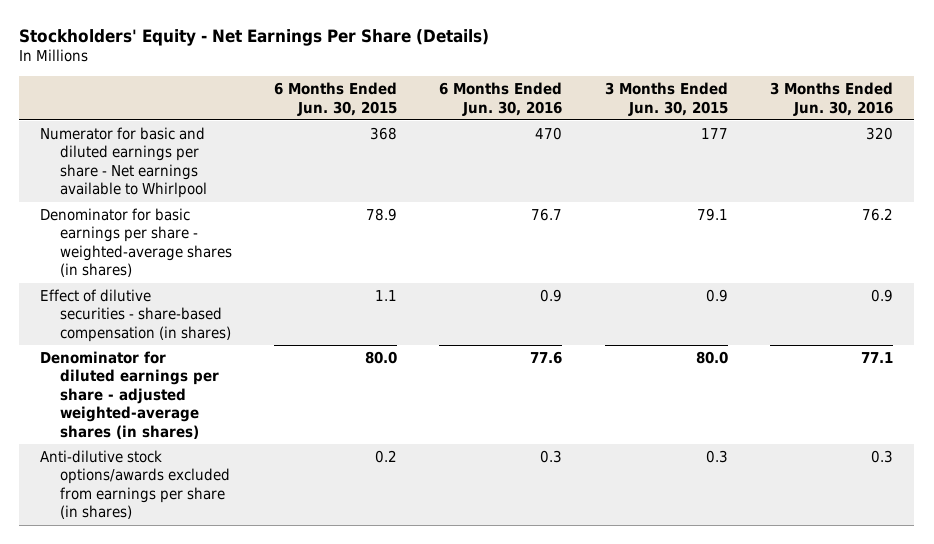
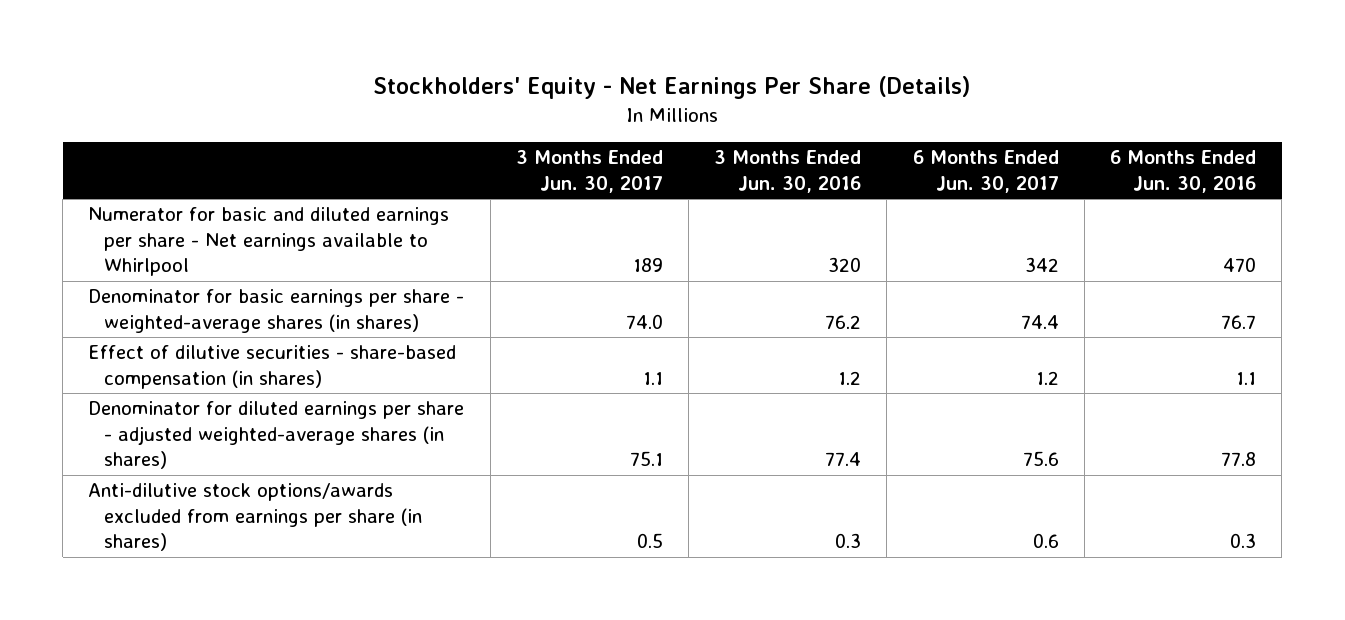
[274,82,398,116] 6 Months Ended Jun. 30, 2015 -> none
[604,82,728,116] 3 Months Ended Jun. 30, 2015 -> none
none -> [515,150,663,193] 3 Months Ended Jun. 30, 2017
none -> [912,150,1059,193] 6 Months Ended Jun. 30, 2017
[540,289,563,303] 0.9 -> [1236,371,1257,385] 1.1
[871,289,894,303] 0.9 -> [838,370,862,385] 1.2
[530,351,563,365] 77.6 -> [1221,452,1257,467] 77.8
[861,352,894,364] 77.1 -> [825,452,862,467] 77.4

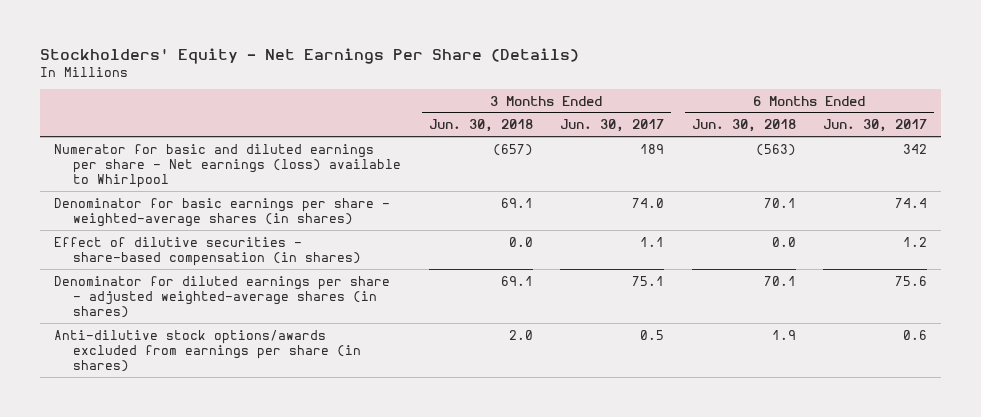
[714,150,862,193] 3 Months Ended Jun. 30, 2016 -> none
[1110,150,1257,193] 6 Months Ended Jun. 30, 2016 -> none
none -> [428,119,533,133] Jun. 30, 2018
none -> [691,119,796,133] Jun. 30, 2018
[88,207,450,277] Numerator for basic and diluted earnings per share - Net earnings available to Whirlpool -> [54,143,402,189] Numerator for basic and diluted earnings per share - Net earnings (loss) available to Whirlpool

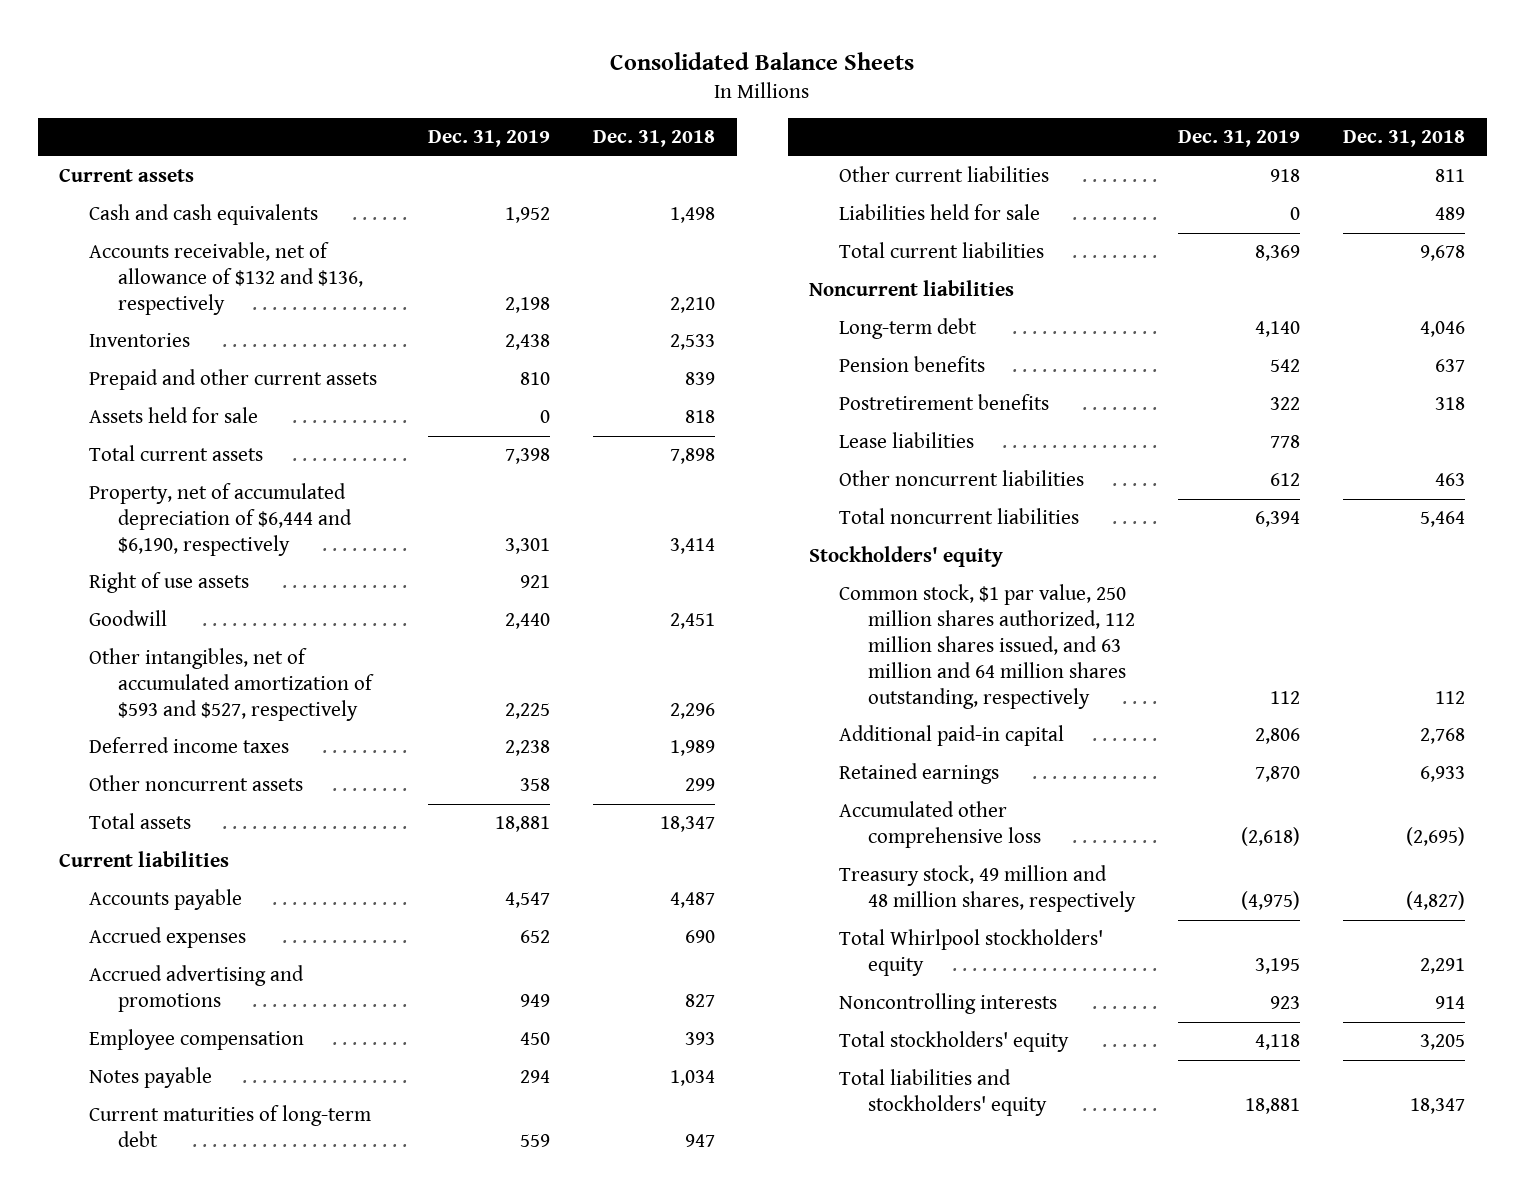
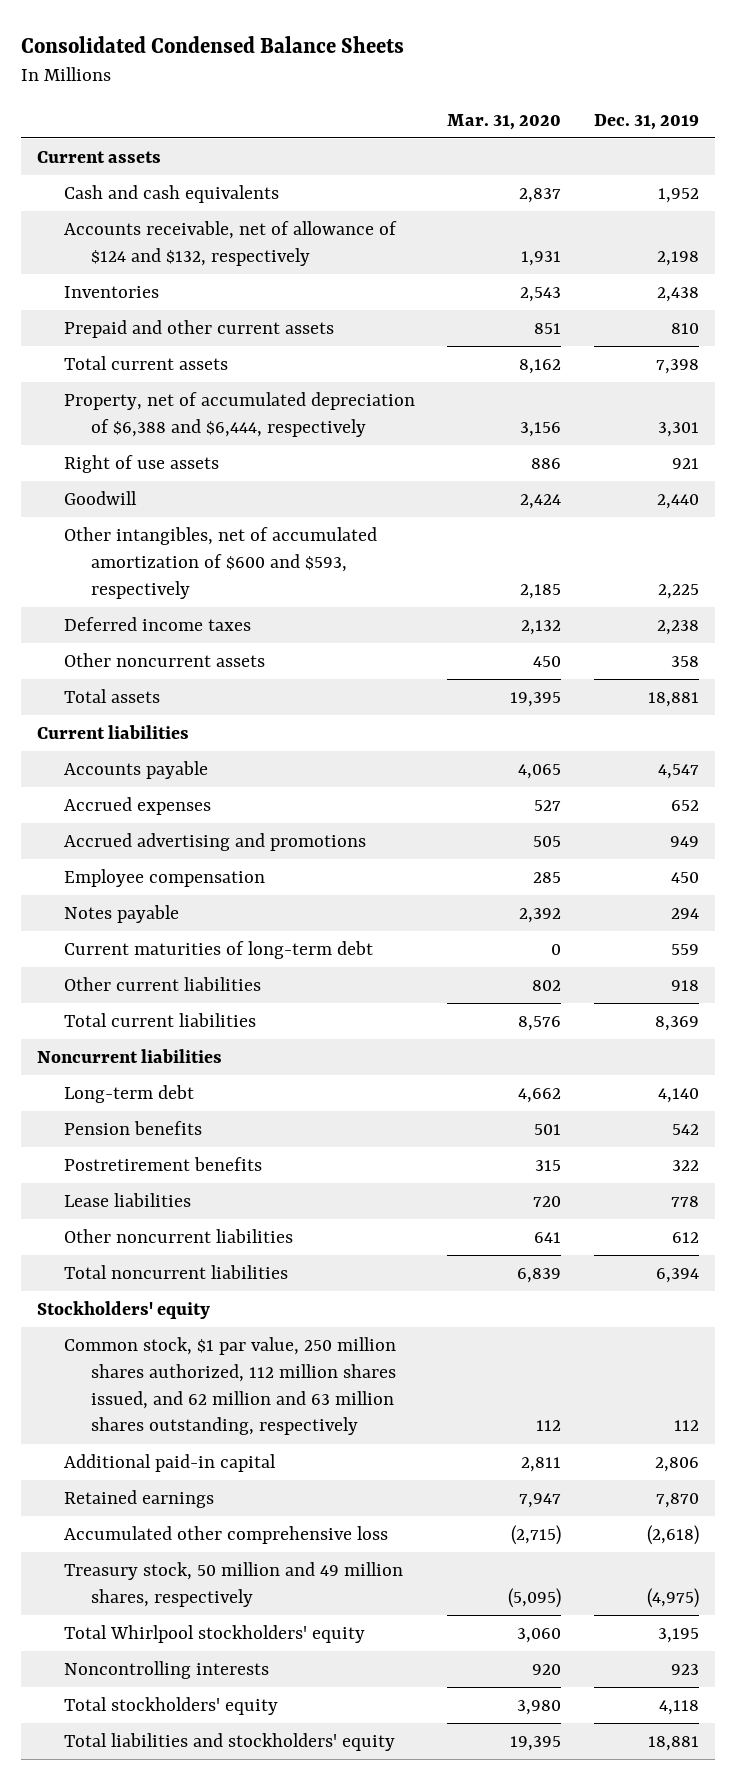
[610,51,915,70] Consolidated Balance Sheets -> [21,36,405,54] Consolidated Condensed Balance Sheets
[593,130,716,148] Dec. 31, 2018 -> none
none -> [447,113,562,130] Mar. 31, 2020
[88,242,364,315] Accounts receivable, net of allowance of $132 and $136, respectively -> [64,220,398,266] Accounts receivable, net of allowance of $124 and $132, respectively
[88,407,258,424] Assets held for sale -> none
[88,483,353,556] Property, net of accumulated depreciation of $6,444 and $6,190, respectively -> [64,391,416,437] Property, net of accumulated depreciation of $6,388 and $6,444, respectively
[88,648,375,721] Other intangibles, net of accumulated amortization of $593 and $527, respectively -> [64,526,378,599] Other intangibles, net of accumulated amortization of $600 and $593, respectively
[838,204,1040,221] Liabilities held for sale -> none
[838,584,1136,709] Common stock, $1 par value, 250 million shares authorized, 112 million shares issued, and 63 million and 64 million shares outstanding, respectively -> [64,1336,397,1436] Common stock, $1 par value, 250 million shares authorized, 112 million shares issued, and 62 million and 63 million shares outstanding, respectively
[838,865,1137,913] Treasury stock, 49 million and 48 million shares, respectively -> [64,1561,404,1607] Treasury stock, 50 million and 49 million shares, respectively

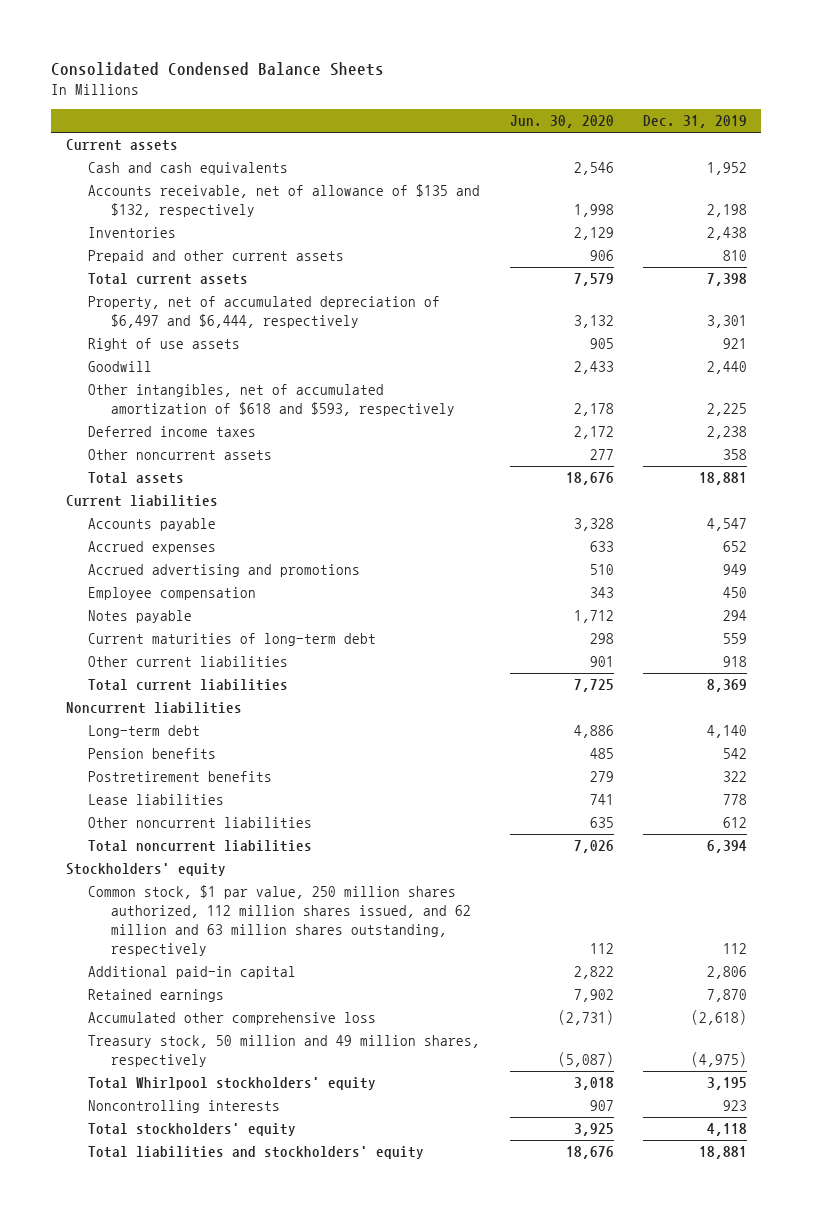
[447,113,562,130] Mar. 31, 2020 -> none
none -> [509,115,614,129] Jun. 30, 2020
[64,220,398,266] Accounts receivable, net of allowance of $124 and $132, respectively -> [88,184,481,218] Accounts receivable, net of allowance of $135 and $132, respectively
[64,391,416,437] Property, net of accumulated depreciation of $6,388 and $6,444, respectively -> [88,296,441,329] Property, net of accumulated depreciation of $6,497 and $6,444, respectively
[64,526,378,599] Other intangibles, net of accumulated amortization of $600 and $593, respectively -> [88,384,455,417] Other intangibles, net of accumulated amortization of $618 and $593, respectively

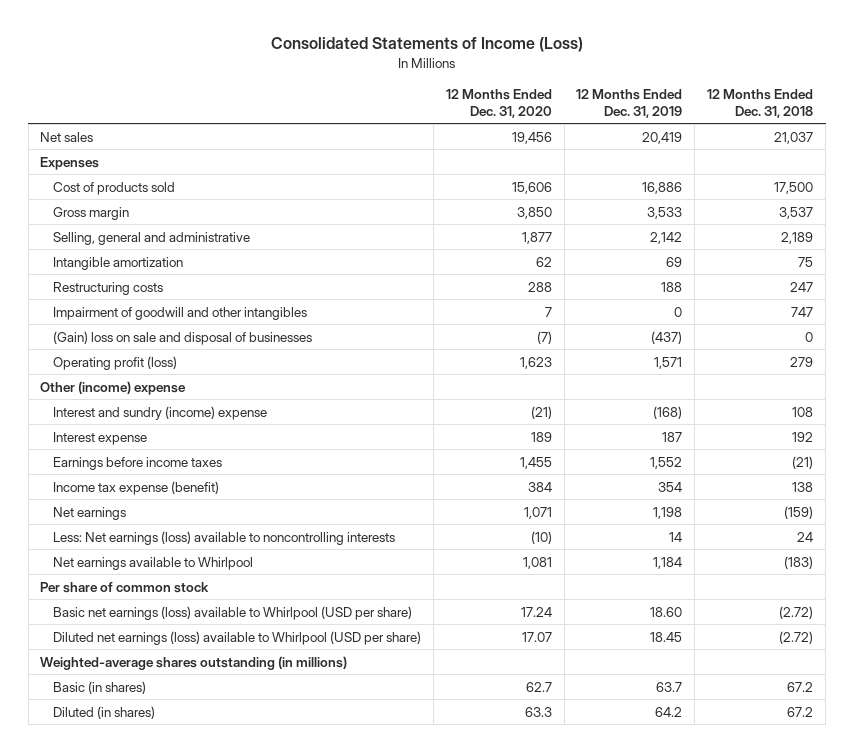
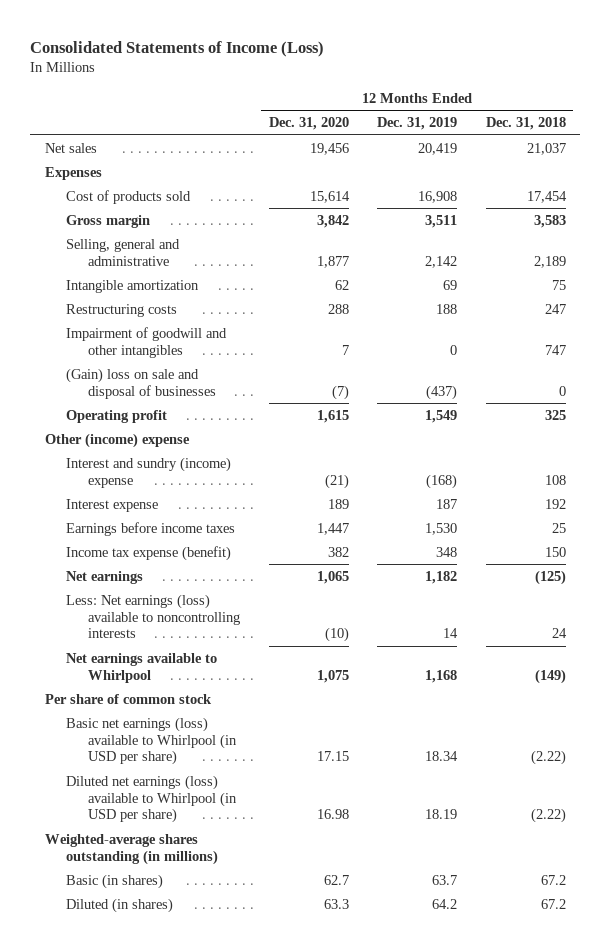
[511,181,552,194] 15,606 -> [309,190,350,203] 15,614
[642,181,683,194] 16,886 -> [418,190,458,203] 16,908
[774,181,814,194] 17,500 -> [526,190,567,203] 17,454
[516,206,552,219] 3,850 -> [316,214,349,228] 3,842
[647,206,683,219] 3,533 -> [425,214,458,228] 3,511
[779,206,814,219] 3,537 -> [533,214,566,228] 3,583
[53,355,178,370] Operating profit (loss) -> [66,409,168,423] Operating profit
[519,356,552,369] 1,623 -> [316,409,349,423] 1,615
[654,356,683,369] 1,571 -> [425,409,458,423] 1,549
[790,356,814,367] 279 -> [544,409,566,420] 325
[519,456,552,469] 1,455 -> [316,522,349,535] 1,447
[650,456,683,469] 1,552 -> [425,522,458,535] 1,530
[792,455,814,469] (21) -> [551,522,566,533] 25
[527,481,552,492] 384 -> [327,546,349,557] 382
[658,481,683,492] 354 -> [436,546,458,557] 348
[792,481,814,492] 138 -> [544,546,566,557] 150
[523,506,552,519] 1,071 -> [316,570,349,584] 1,065
[653,506,683,519] 1,198 -> [425,570,458,584] 1,182
[784,505,814,519] (159) -> [534,569,566,585] (125)
[522,556,552,569] 1,081 -> [316,669,349,683] 1,075
[653,556,683,569] 1,184 -> [425,669,458,683] 1,168
[784,555,814,569] (183) -> [534,668,566,684] (149)
[53,605,413,620] Basic net earnings (loss) available to Whirlpool (USD per share) -> [66,716,238,766] Basic net earnings (loss) available to Whirlpool (in USD per share)
[520,606,552,617] 17.24 -> [316,751,349,762] 17.15
[650,606,683,617] 18.60 -> [425,751,459,762] 18.34
[779,605,814,619] (2.72) -> [530,750,566,766] (2.22)
[53,630,422,645] Diluted net earnings (loss) available to Whirlpool (USD per share) -> [66,774,238,824] Diluted net earnings (loss) available to Whirlpool (in USD per share)
[521,631,552,642] 17.07 -> [316,809,349,820] 16.98
[650,631,683,642] 18.45 -> [425,809,458,820] 18.19
[779,630,814,644] (2.72) -> [530,808,566,824] (2.22)

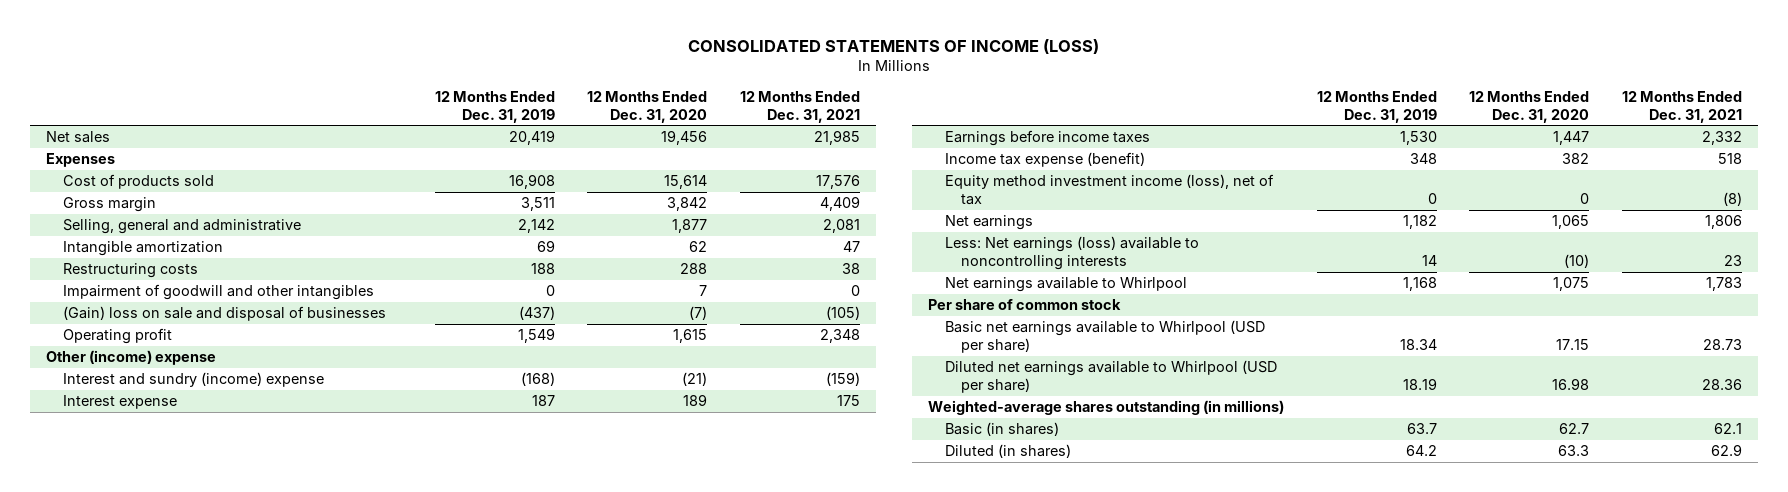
[30,40,325,57] Consolidated Statements of Income (Loss) -> [687,39,1099,55] CONSOLIDATED STATEMENTS OF INCOME (LOSS)
[485,117,566,131] Dec. 31, 2018 -> none
none -> [739,91,860,123] 12 Months Ended Dec. 31, 2021
none -> [944,174,1274,205] Equity method investment income (loss), net of tax
[66,716,238,766] Basic net earnings (loss) available to Whirlpool (in USD per share) -> [944,320,1265,353] Basic net earnings available to Whirlpool (USD per share)
[66,774,238,824] Diluted net earnings (loss) available to Whirlpool (in USD per share) -> [944,360,1277,393] Diluted net earnings available to Whirlpool (USD per share)

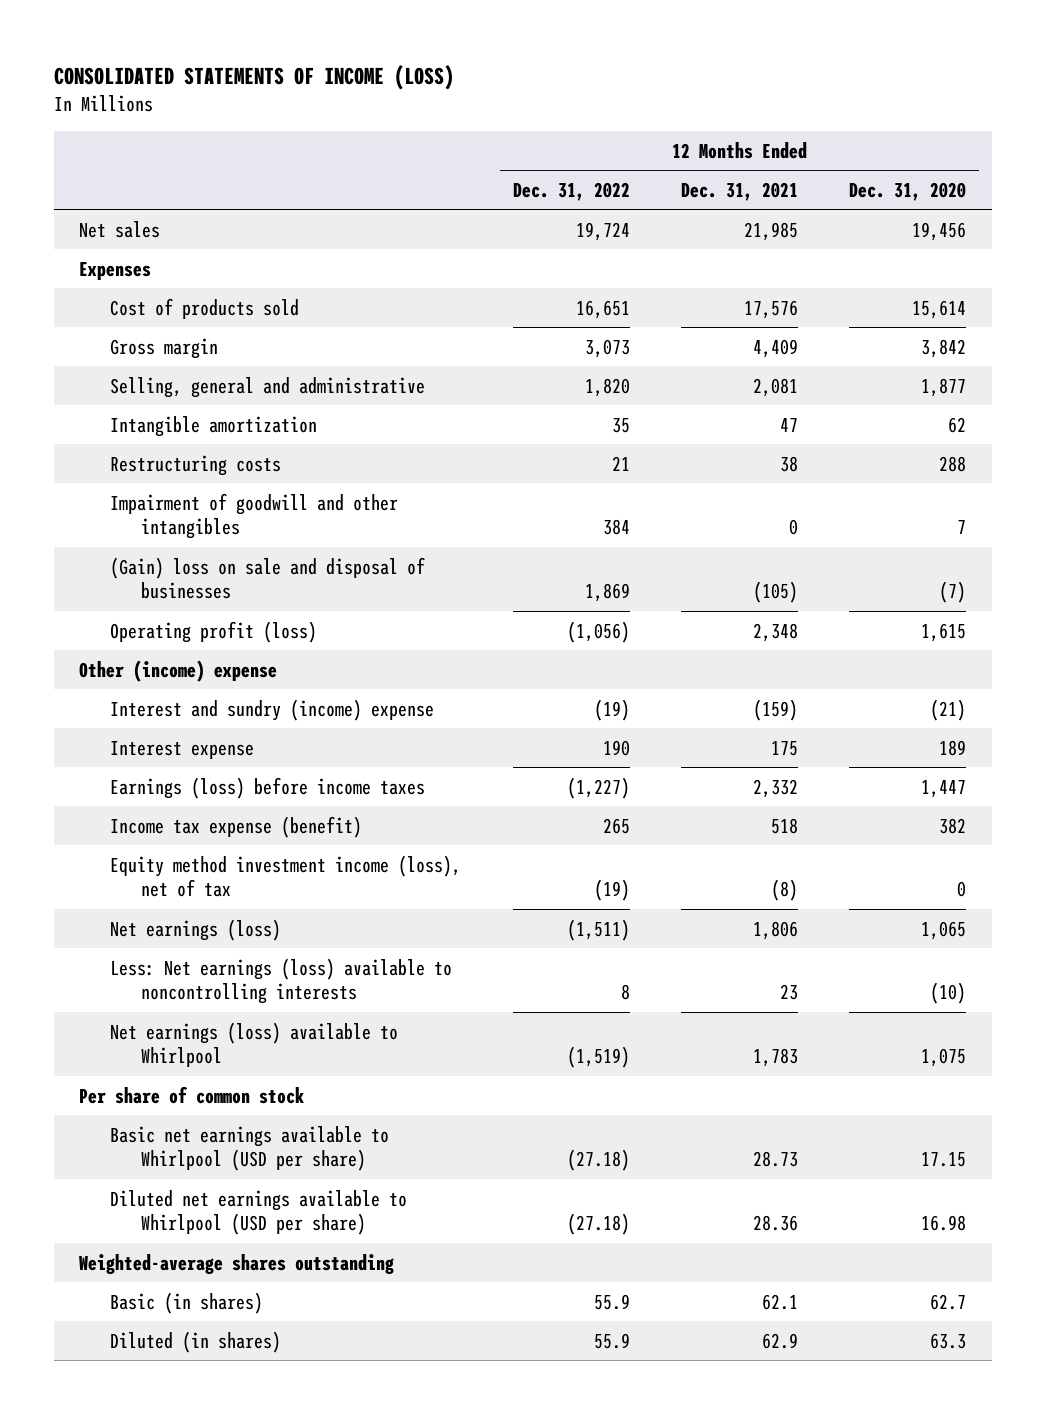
[434,91,555,123] 12 Months Ended Dec. 31, 2019 -> none
none -> [512,181,630,201] Dec. 31, 2022
[62,328,172,345] Operating profit -> [110,620,318,643] Operating profit (loss)
[944,130,1150,147] Earnings before income taxes -> [110,776,426,799] Earnings (loss) before income taxes
[944,215,1033,231] Net earnings -> [110,918,282,941] Net earnings (loss)
[944,277,1187,293] Net earnings available to Whirlpool -> [110,1021,399,1068] Net earnings (loss) available to Whirlpool
[928,400,1285,416] Weighted-average shares outstanding (in millions) -> [79,1253,395,1274] Weighted-average shares outstanding

